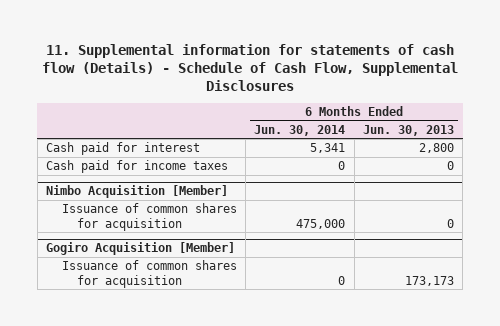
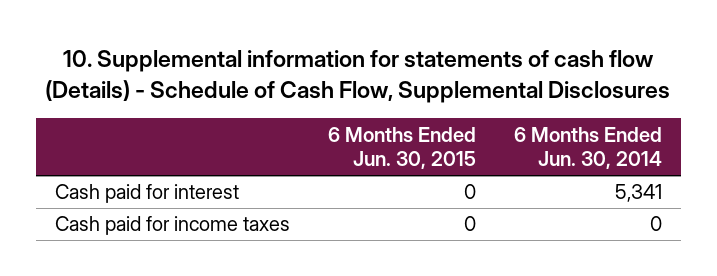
[41,44,458,91] 11. Supplemental information for statements of cash flow (Details) - Schedule of Cash Flow, Supplemental Disclosures -> [45,49,671,104] 10. Supplemental information for statements of cash flow (Details) - Schedule of Cash Flow, Supplemental Disclosures
[362,124,454,136] Jun. 30, 2013 -> none
none -> [327,126,476,170] 6 Months Ended Jun. 30, 2015
[46,185,229,199] Nimbo Acquisition [Member] -> none
[61,203,237,231] Issuance of common shares for acquisition -> none
[46,242,236,256] Gogiro Acquisition [Member] -> none
[61,260,237,288] Issuance of common shares for acquisition -> none

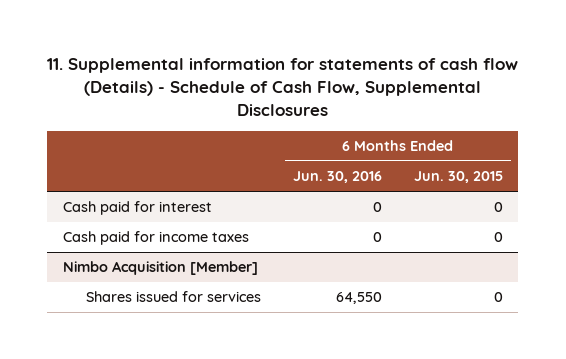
[45,49,671,104] 10. Supplemental information for statements of cash flow (Details) - Schedule of Cash Flow, Supplemental Disclosures -> [46,58,518,116] 11. Supplemental information for statements of cash flow (Details) - Schedule of Cash Flow, Supplemental Disclosures
[513,126,662,170] 6 Months Ended Jun. 30, 2014 -> none
none -> [293,171,383,184] Jun. 30, 2016
none -> [63,261,259,276] Nimbo Acquisition [Member]
none -> [86,291,262,303] Shares issued for services

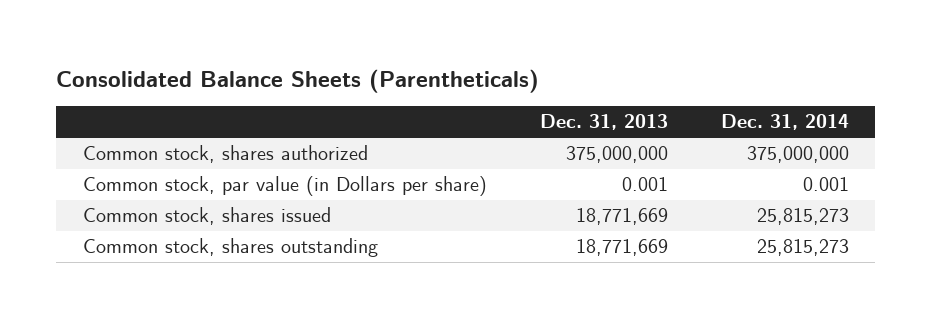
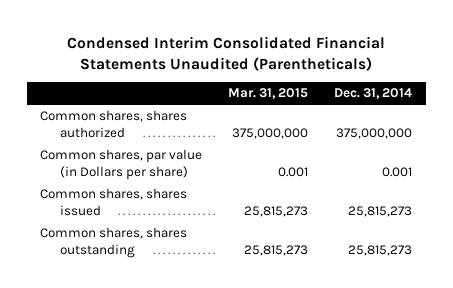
[56,68,540,93] Consolidated Balance Sheets (Parentheticals) -> [67,35,386,71] Condensed Interim Consolidated Financial Statements Unaudited (Parentheticals)
[539,114,668,131] Dec. 31, 2013 -> none
none -> [228,88,309,100] Mar. 31, 2015
[82,145,368,164] Common stock, shares authorized -> [40,110,188,138] Common shares, shares authorized
[82,176,487,197] Common stock, par value (in Dollars per share) -> [40,149,203,180] Common shares, par value (in Dollars per share)
[82,207,331,226] Common stock, shares issued -> [40,188,188,216] Common shares, shares issued
[82,238,378,258] Common stock, shares outstanding -> [40,227,188,258] Common shares, shares outstanding

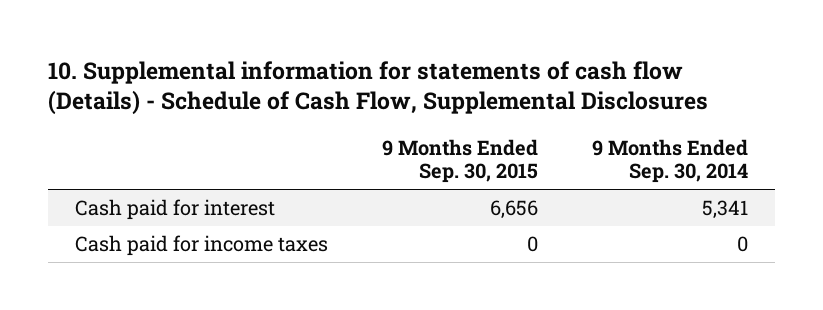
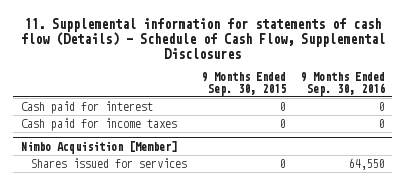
[47,60,708,116] 10. Supplemental information for statements of cash flow (Details) - Schedule of Cash Flow, Supplemental Disclosures -> [20,17,385,59] 11. Supplemental information for statements of cash flow (Details) - Schedule of Cash Flow, Supplemental Disclosures
[591,138,748,183] 9 Months Ended Sep. 30, 2014 -> none
none -> [300,72,385,96] 9 Months Ended Sep. 30, 2016
[489,200,538,220] 6,656 -> [279,102,286,112] 0
none -> [20,140,177,154] Nimbo Acquisition [Member]
none -> [30,158,187,169] Shares issued for services

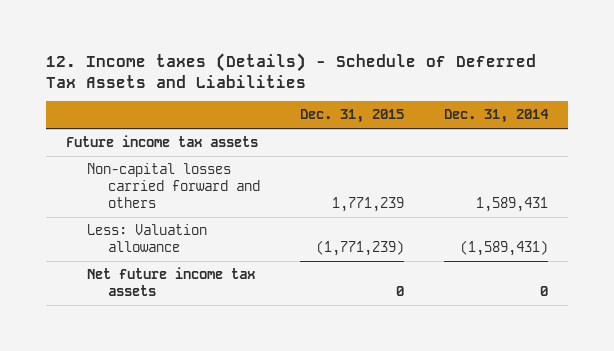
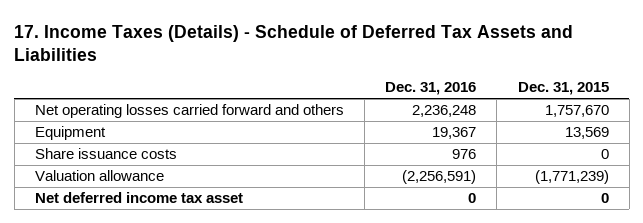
[46,52,537,88] 12. Income taxes (Details) - Schedule of Deferred Tax Assets and Liabilities -> [14,24,574,62] 17. Income Taxes (Details) - Schedule of Deferred Tax Assets and Liabilities
[443,109,549,124] Dec. 31, 2014 -> none
none -> [385,82,477,96] Dec. 31, 2016
[65,135,258,148] Future income tax assets -> none
[87,163,261,209] Non-capital losses carried forward and others -> [34,104,344,119] Net operating losses carried forward and others
[332,197,405,213] 1,771,239 -> [544,105,609,118] 1,757,670
none -> [34,126,106,141] Equipment
none -> [34,148,177,160] Share issuance costs
[87,224,208,253] Less: Valuation allowance -> [34,170,164,182] Valuation allowance
[87,267,256,297] Net future income tax assets -> [34,192,243,204] Net deferred income tax asset

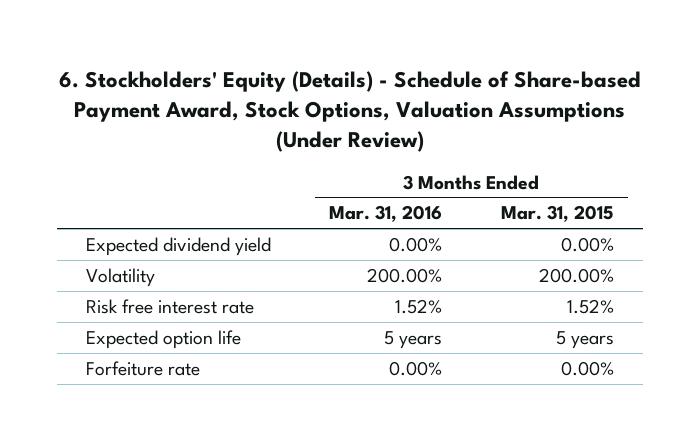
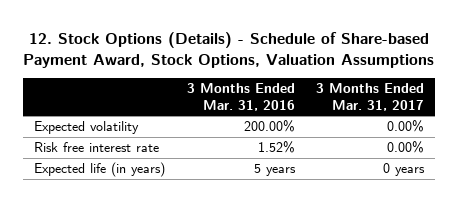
[58,70,641,153] 6. Stockholders' Equity (Details) - Schedule of Share-based Payment Award, Stock Options, Valuation Assumptions (Under Review) -> [23,31,435,68] 12. Stock Options (Details) - Schedule of Share-based Payment Award, Stock Options, Valuation Assumptions
[500,205,614,223] Mar. 31, 2015 -> none
none -> [316,82,425,111] 3 Months Ended Mar. 31, 2017
[85,236,271,256] Expected dividend yield -> none
[85,267,155,287] Volatility -> [33,121,139,135] Expected volatility
[85,360,200,376] Forfeiture rate -> none
[85,329,241,349] Expected option life -> [33,162,165,178] Expected life (in years)

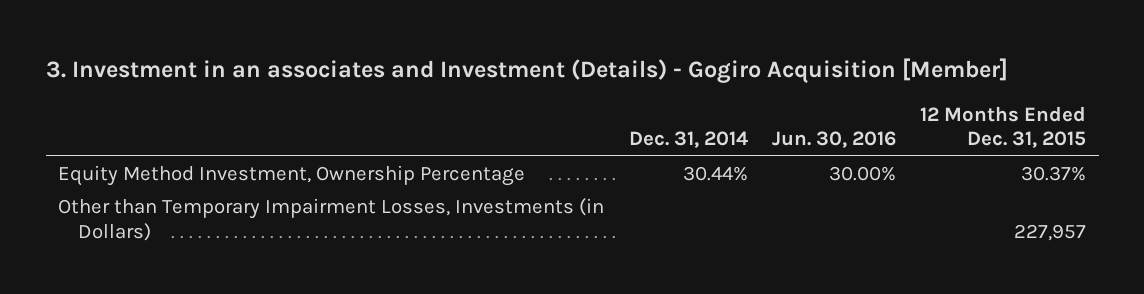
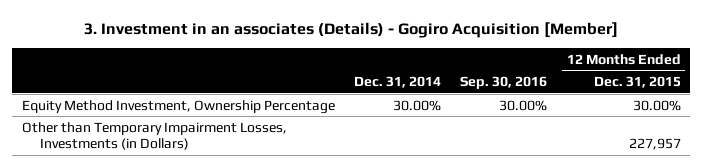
[45,58,1008,84] 3. Investment in an associates and Investment (Details) - Gogiro Acquisition [Member] -> [84,21,619,38] 3. Investment in an associates (Details) - Gogiro Acquisition [Member]
[771,131,896,149] Jun. 30, 2016 -> none
none -> [460,75,548,89] Sep. 30, 2016
[682,166,748,182] 30.44% -> [393,99,442,111] 30.00%
[1021,166,1087,182] 30.37% -> [632,99,681,111] 30.00%

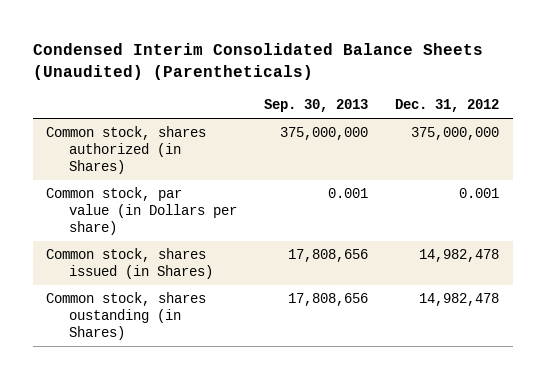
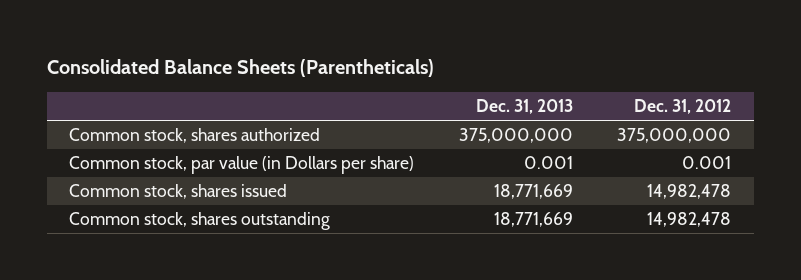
[32,42,483,80] Condensed Interim Consolidated Balance Sheets (Unaudited) (Parentheticals) -> [47,59,435,78] Consolidated Balance Sheets (Parentheticals)
[263,99,368,113] Sep. 30, 2013 -> none
none -> [475,99,573,115] Dec. 31, 2013
[46,126,207,174] Common stock, shares authorized (in Shares) -> [69,128,321,144] Common stock, shares authorized
[46,248,213,280] Common stock, shares issued (in Shares) -> [69,184,288,200] Common stock, shares issued
[46,292,207,340] Common stock, shares oustanding (in Shares) -> [69,212,331,231] Common stock, shares outstanding

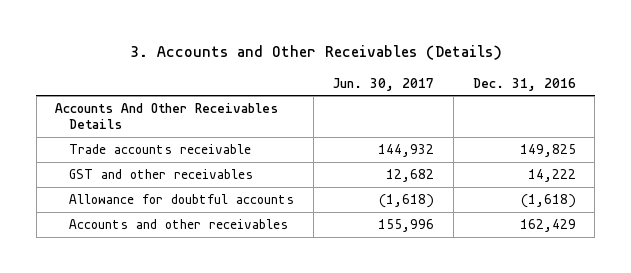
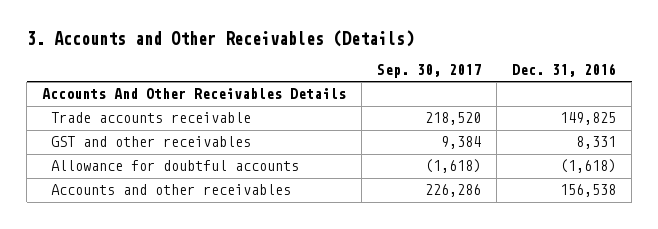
[333,77,435,91] Jun. 30, 2017 -> none
none -> [377,63,482,78] Sep. 30, 2017
[527,169,576,183] 14,222 -> [576,136,617,150] 8,331
[519,219,576,233] 162,429 -> [560,184,617,198] 156,538

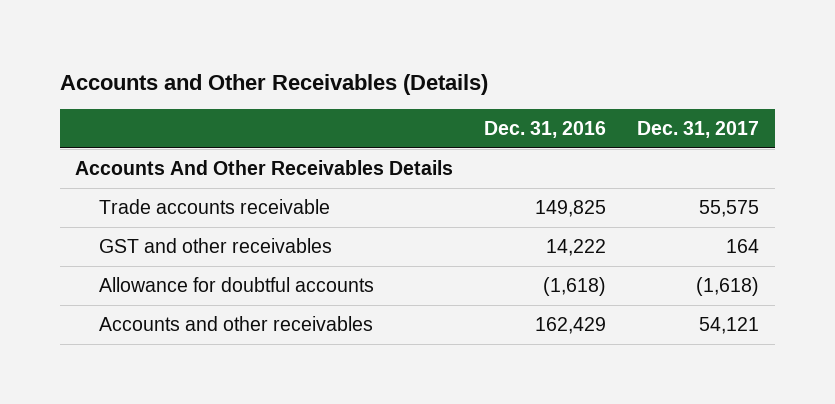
[26,30,414,48] 3. Accounts and Other Receivables (Details) -> [59,73,488,95] Accounts and Other Receivables (Details)
[377,63,482,78] Sep. 30, 2017 -> none
none -> [637,121,760,139] Dec. 31, 2017
[576,136,617,150] 8,331 -> [546,238,607,256] 14,222
[560,184,617,198] 156,538 -> [535,316,607,334] 162,429

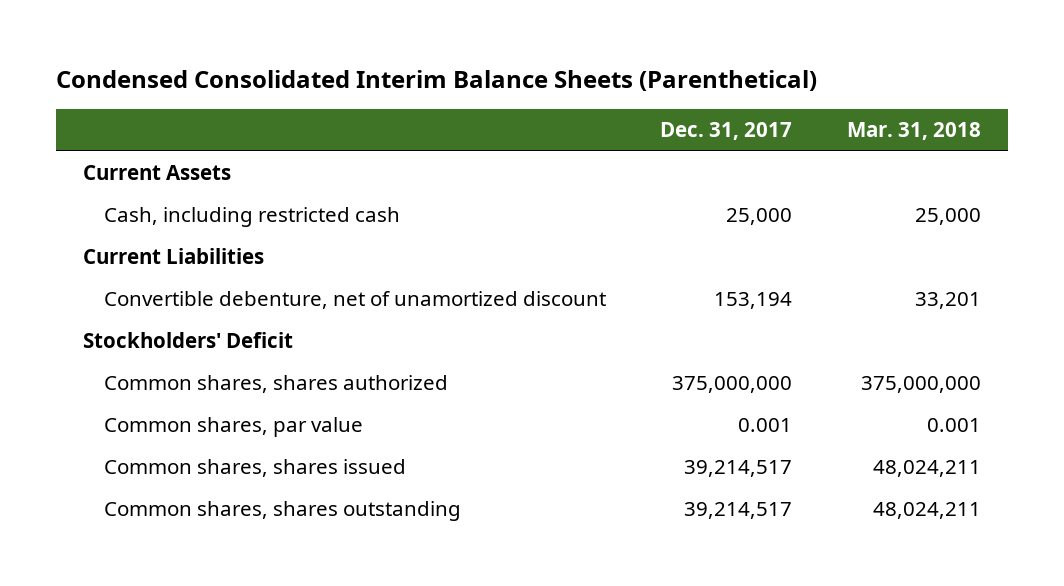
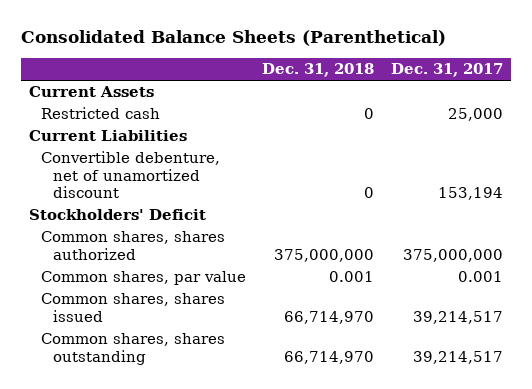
[56,70,818,92] Condensed Consolidated Interim Balance Sheets (Parenthetical) -> [20,30,446,47] Consolidated Balance Sheets (Parenthetical)
[846,122,981,141] Mar. 31, 2018 -> none
none -> [262,63,375,78] Dec. 31, 2018
[103,207,400,228] Cash, including restricted cash -> [40,107,160,120] Restricted cash

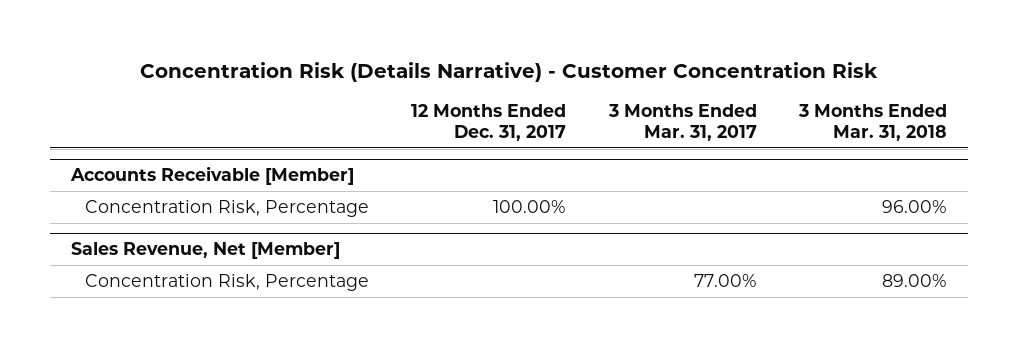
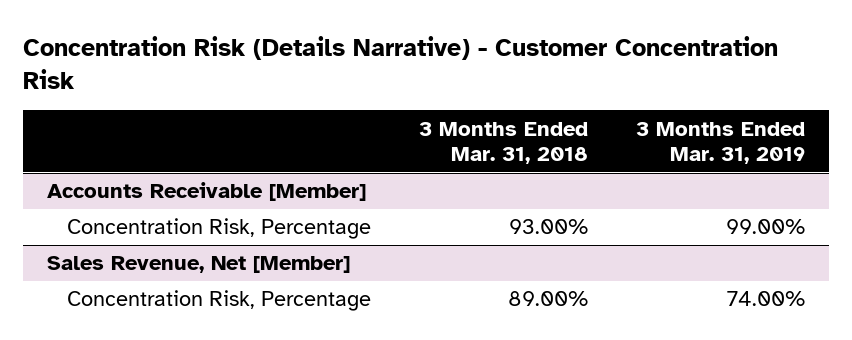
[411,104,567,141] 12 Months Ended Dec. 31, 2017 -> none
[607,104,757,141] 3 Months Ended Mar. 31, 2017 -> none
none -> [636,121,806,165] 3 Months Ended Mar. 31, 2019
[882,200,948,214] 96.00% -> [508,219,588,235] 93.00%

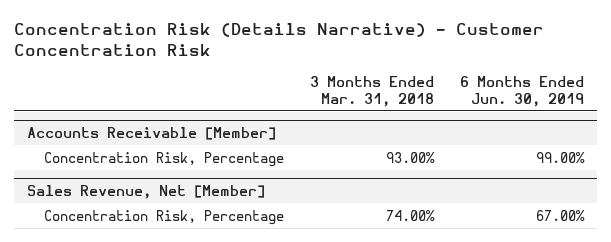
[636,121,806,165] 3 Months Ended Mar. 31, 2019 -> none
none -> [460,76,585,107] 6 Months Ended Jun. 30, 2019
[507,291,588,307] 89.00% -> [386,209,436,221] 74.00%

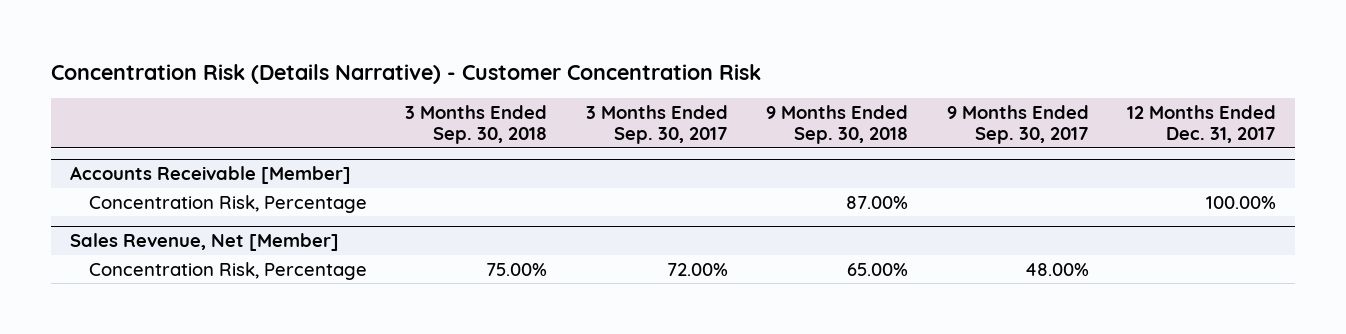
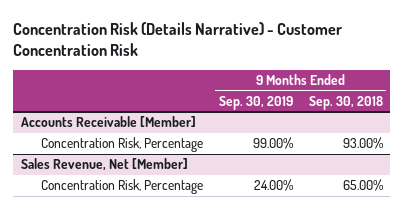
[405,104,548,145] 3 Months Ended Sep. 30, 2018 -> none
[585,104,728,145] 3 Months Ended Sep. 30, 2017 -> none
[946,104,1089,145] 9 Months Ended Sep. 30, 2017 -> none
[1127,104,1277,144] 12 Months Ended Dec. 31, 2017 -> none
none -> [218,95,293,110] Sep. 30, 2019
[846,195,909,209] 87.00% -> [342,137,383,150] 93.00%

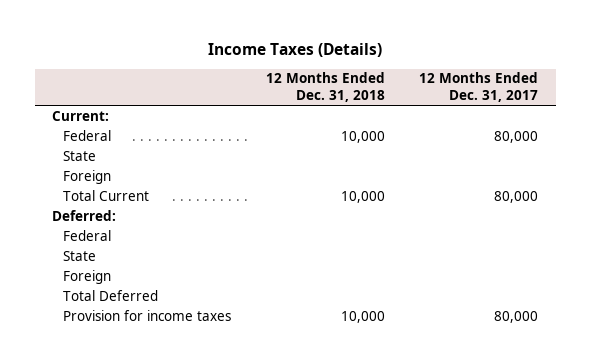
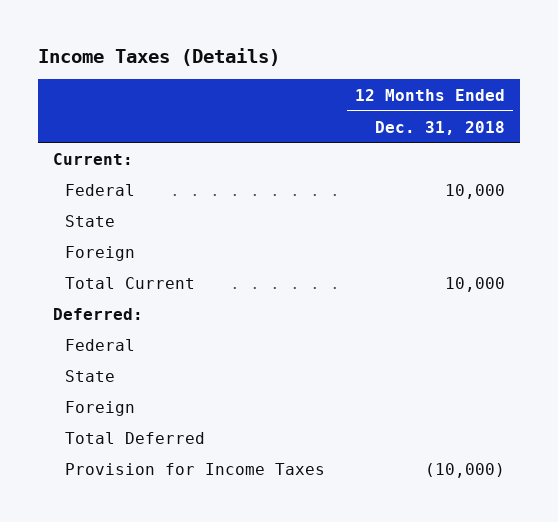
[419,72,539,102] 12 Months Ended Dec. 31, 2017 -> none
[63,309,232,321] Provision for income taxes -> [64,462,325,475] Provision for Income Taxes
[340,310,385,323] 10,000 -> [425,462,506,478] (10,000)

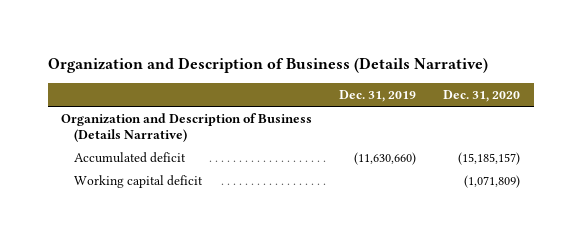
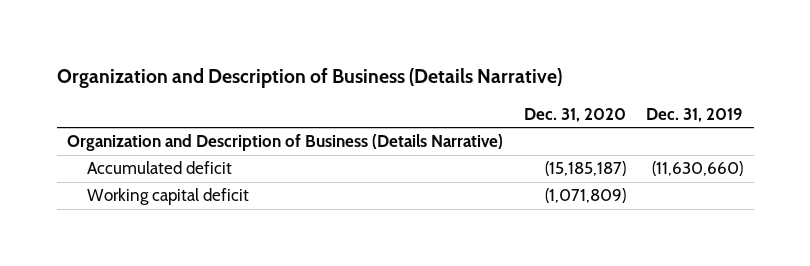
[458,152,521,166] (15,185,157) -> [544,161,626,177] (15,185,187)

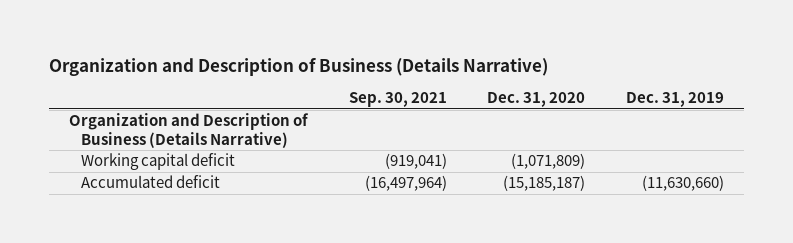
none -> [348,92,447,108] Sep. 30, 2021
[87,161,233,175] Accumulated deficit -> [81,175,221,189] Accumulated deficit

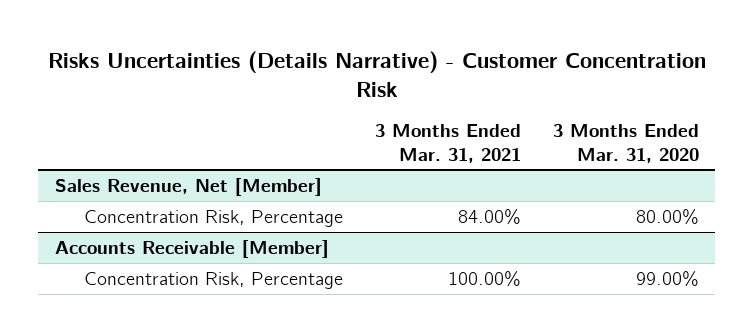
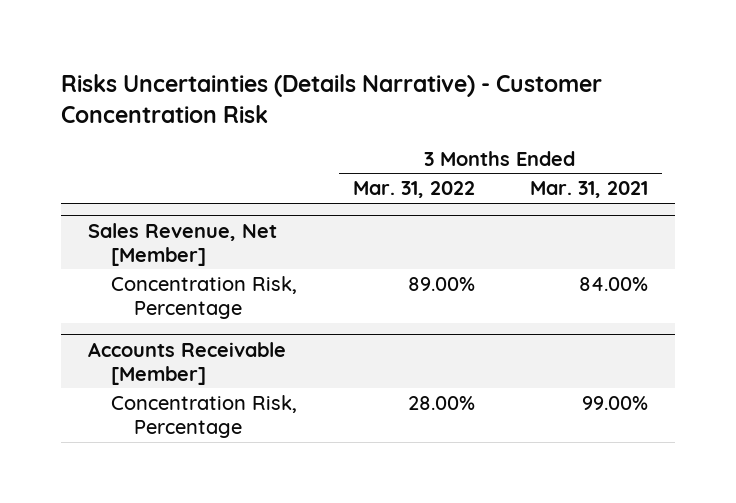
[553,124,700,163] 3 Months Ended Mar. 31, 2020 -> none
none -> [352,181,475,199] Mar. 31, 2022
[448,270,522,287] 100.00% -> [581,396,648,411] 99.00%

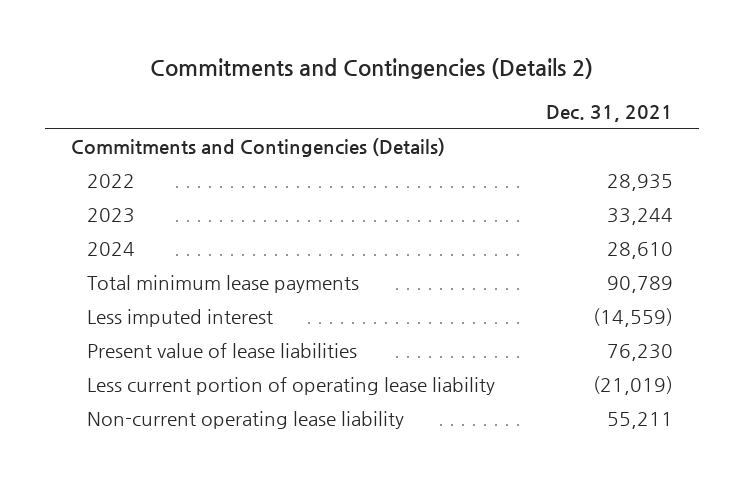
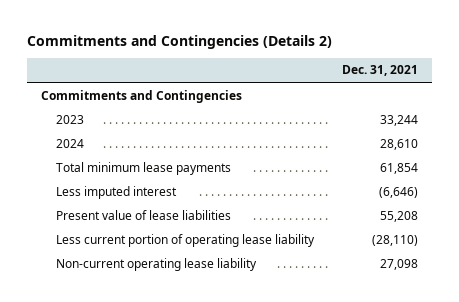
[86,173,135,188] 2022 -> none
[70,137,445,157] Commitments and Contingencies (Details) -> [41,89,243,103] Commitments and Contingencies
[607,275,674,293] 90,789 -> [379,162,418,174] 61,854
[593,307,674,327] (14,559) -> [378,186,418,198] (6,646)
[607,343,674,361] 76,230 -> [379,210,418,222] 55,208
[593,375,674,395] (21,019) -> [371,234,418,246] (28,110)
[607,411,674,429] 55,211 -> [379,258,418,270] 27,098

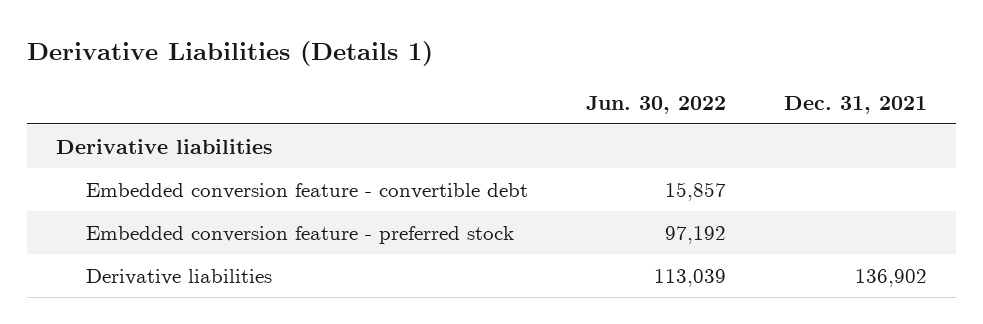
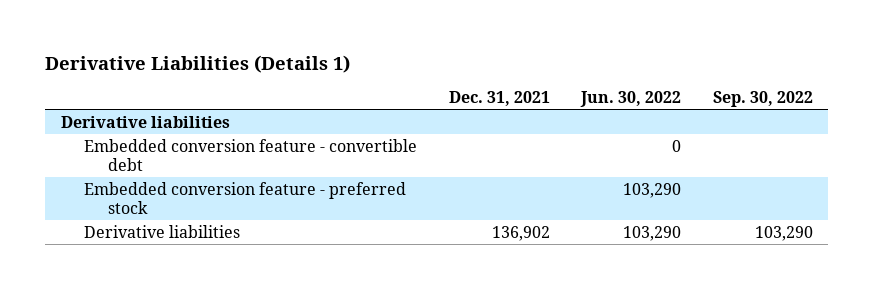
none -> [712,90,813,107] Sep. 30, 2022
[664,181,726,201] 15,857 -> [672,139,682,152] 0
[664,225,726,244] 97,192 -> [623,182,682,198] 103,290
[653,268,726,287] 113,039 -> [623,225,682,241] 103,290

